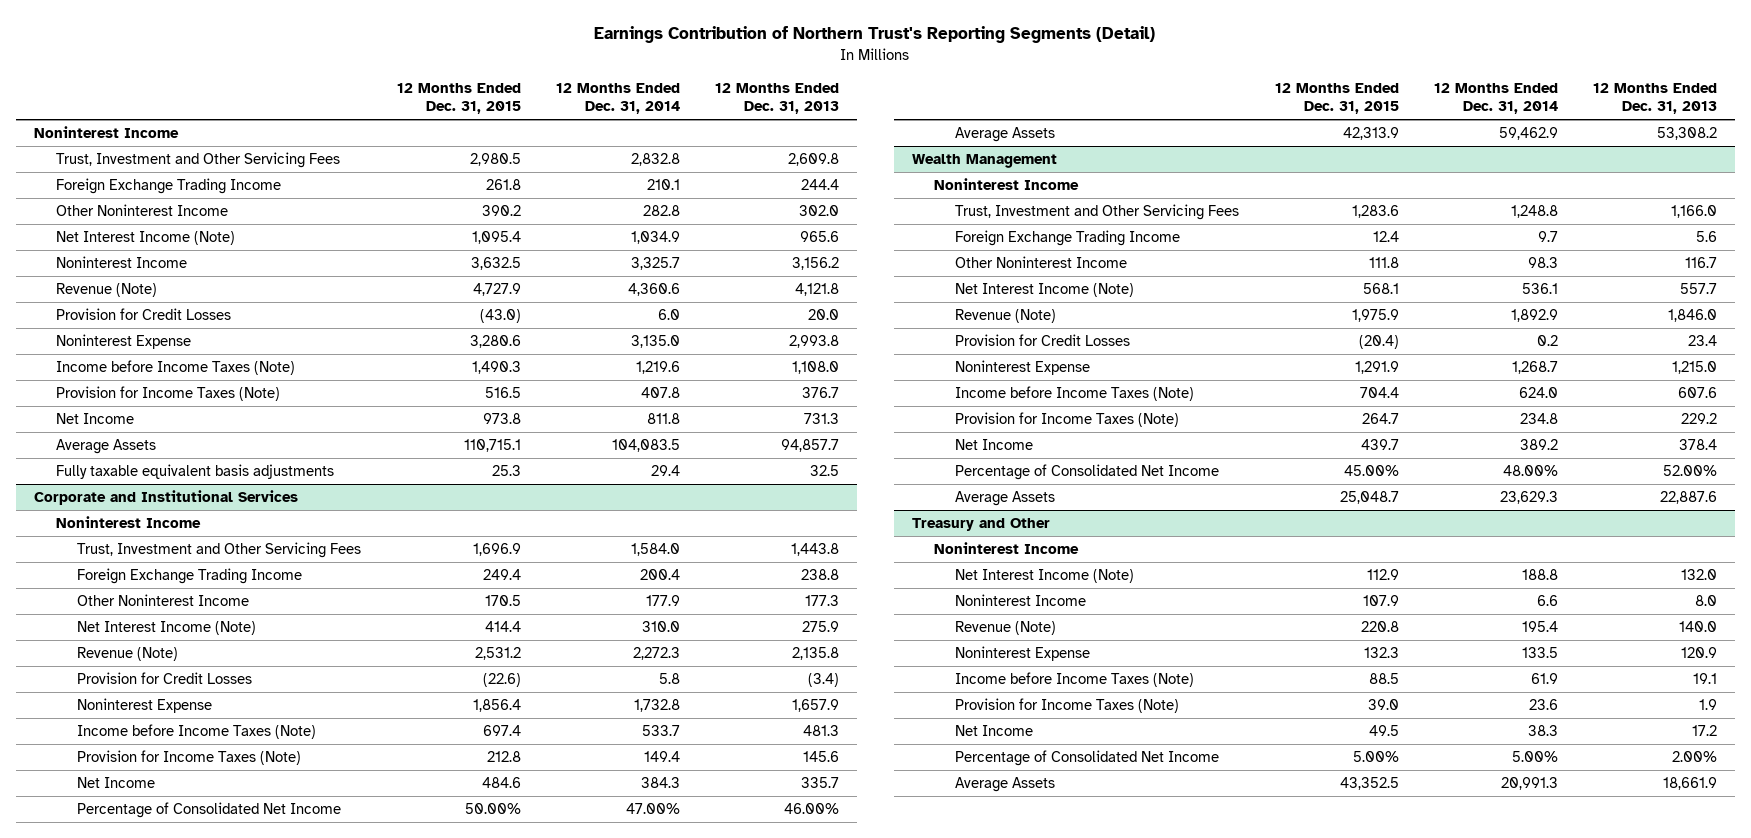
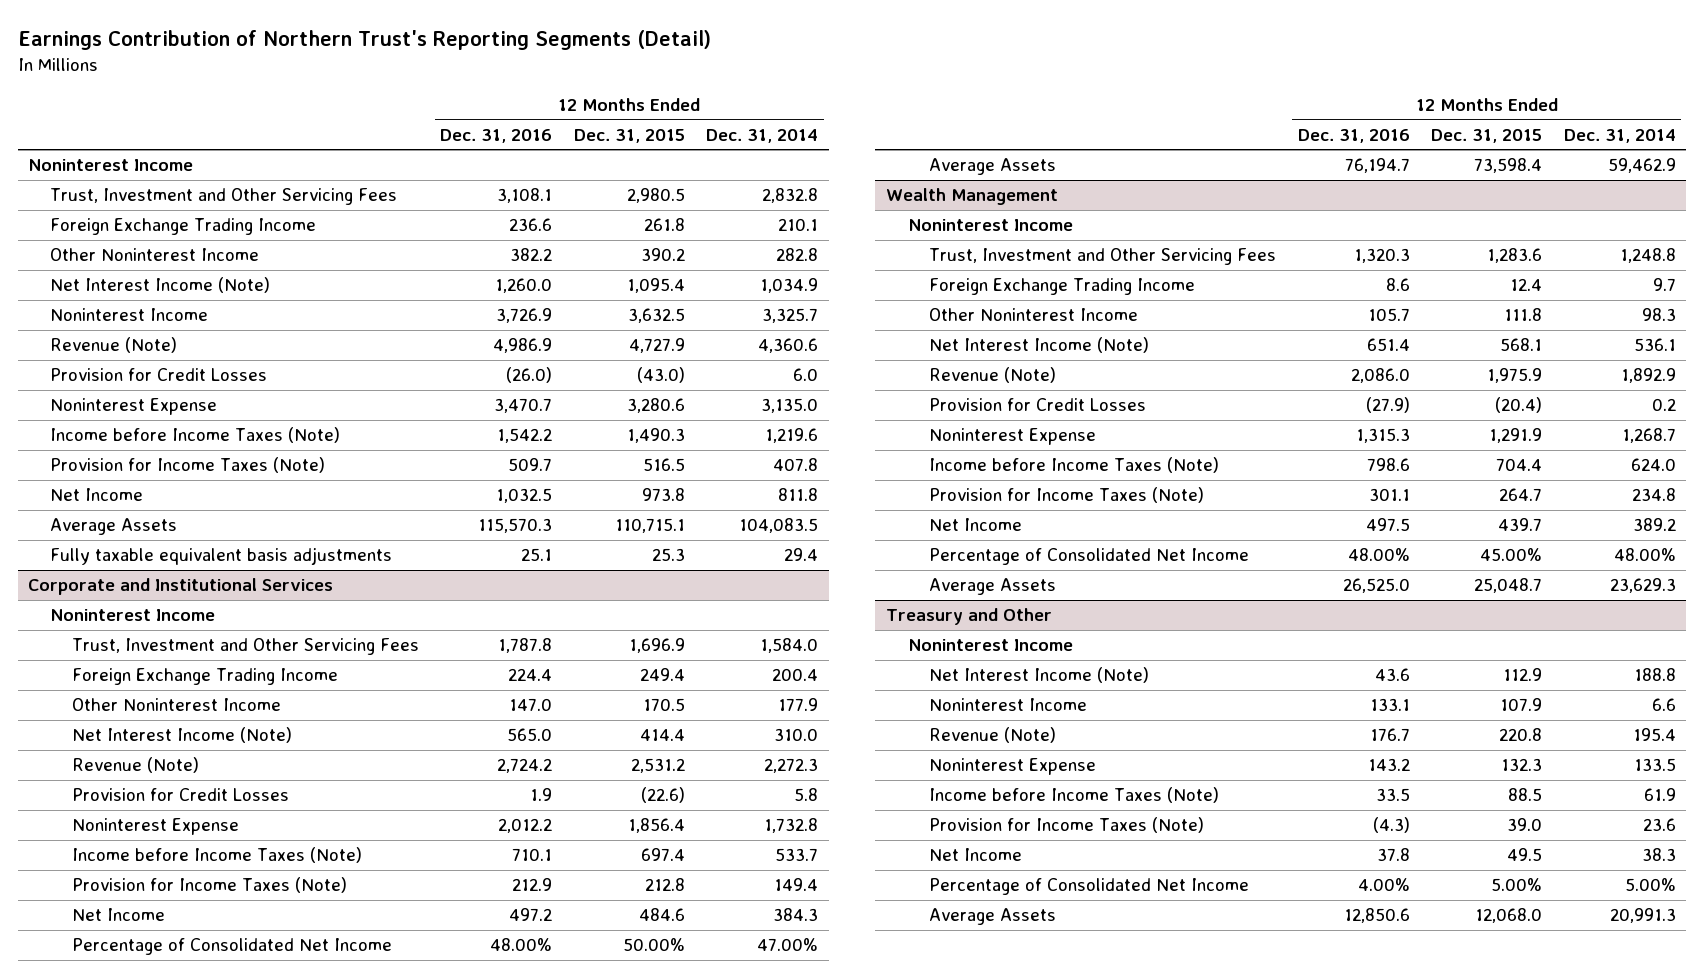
[715,82,840,115] 12 Months Ended Dec. 31, 2013 -> none
none -> [440,128,553,143] Dec. 31, 2016
[1342,127,1399,141] 42,313.9 -> [1474,158,1543,174] 73,598.4
[1339,777,1399,791] 43,352.5 -> [1475,908,1543,924] 12,068.0

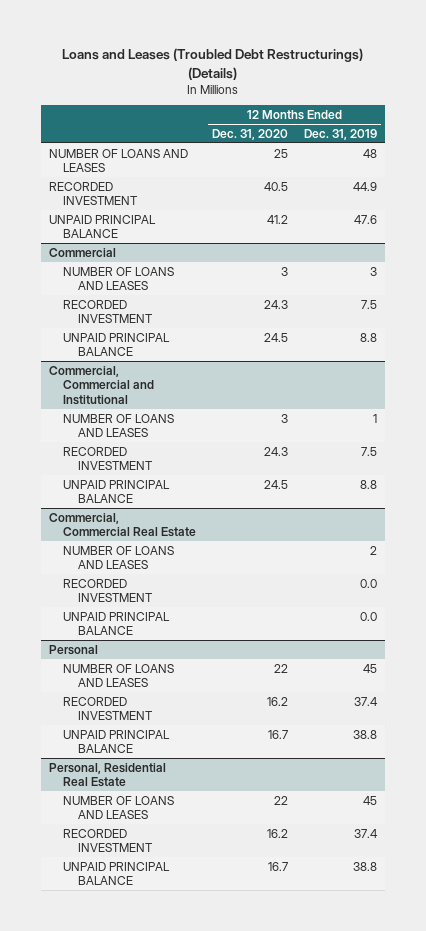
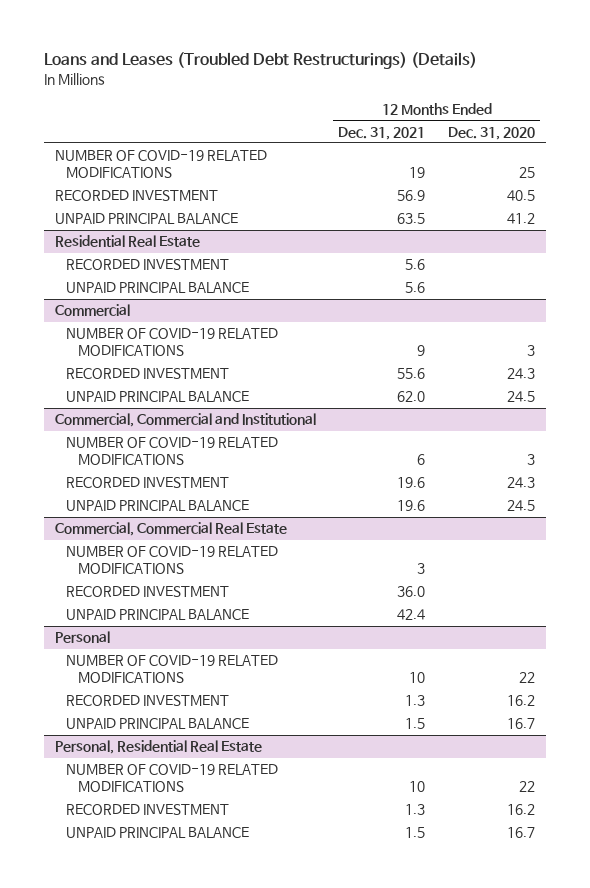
[303,128,377,140] Dec. 31, 2019 -> none
none -> [338,126,426,140] Dec. 31, 2021
[48,148,188,173] NUMBER OF LOANS AND LEASES -> [55,150,268,179] NUMBER OF COVID-19 RELATED MODIFICATIONS
none -> [55,235,201,248] Residential Real Estate
none -> [66,259,230,271] RECORDED INVESTMENT
none -> [66,282,250,294] UNPAID PRINCIPAL BALANCE
[63,266,175,291] NUMBER OF LOANS AND LEASES -> [66,328,279,357] NUMBER OF COVID-19 RELATED MODIFICATIONS
[63,413,175,438] NUMBER OF LOANS AND LEASES -> [66,437,279,466] NUMBER OF COVID-19 RELATED MODIFICATIONS
[63,545,175,570] NUMBER OF LOANS AND LEASES -> [66,546,279,575] NUMBER OF COVID-19 RELATED MODIFICATIONS
[63,663,175,688] NUMBER OF LOANS AND LEASES -> [66,655,279,684] NUMBER OF COVID-19 RELATED MODIFICATIONS
[63,795,175,820] NUMBER OF LOANS AND LEASES -> [66,764,279,793] NUMBER OF COVID-19 RELATED MODIFICATIONS

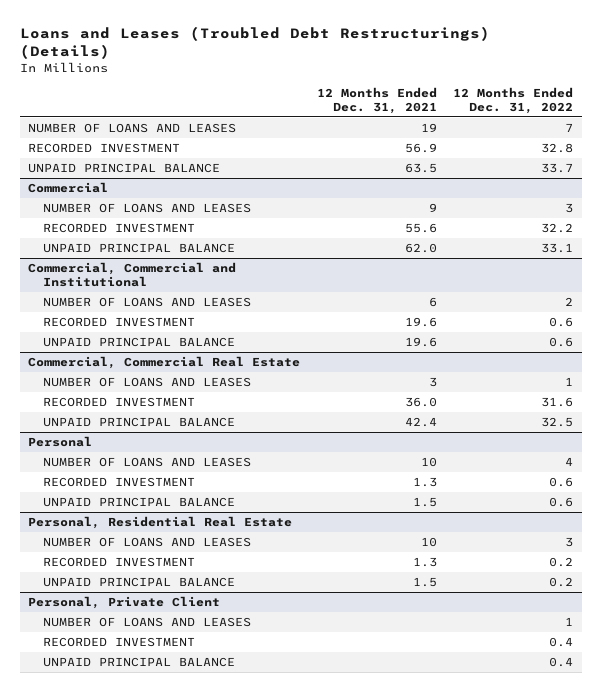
[447,126,535,140] Dec. 31, 2020 -> none
none -> [453,87,574,115] 12 Months Ended Dec. 31, 2022
[55,150,268,179] NUMBER OF COVID-19 RELATED MODIFICATIONS -> [28,122,237,133] NUMBER OF LOANS AND LEASES
[55,235,201,248] Residential Real Estate -> none
[66,259,230,271] RECORDED INVESTMENT -> none
[66,282,250,294] UNPAID PRINCIPAL BALANCE -> none
[66,328,279,357] NUMBER OF COVID-19 RELATED MODIFICATIONS -> [43,202,252,213] NUMBER OF LOANS AND LEASES
[66,437,279,466] NUMBER OF COVID-19 RELATED MODIFICATIONS -> [43,296,252,307] NUMBER OF LOANS AND LEASES
[66,546,279,575] NUMBER OF COVID-19 RELATED MODIFICATIONS -> [43,376,252,387] NUMBER OF LOANS AND LEASES
[66,655,279,684] NUMBER OF COVID-19 RELATED MODIFICATIONS -> [43,456,252,467] NUMBER OF LOANS AND LEASES
[66,764,279,793] NUMBER OF COVID-19 RELATED MODIFICATIONS -> [43,536,252,547] NUMBER OF LOANS AND LEASES
none -> [28,595,221,609] Personal, Private Client
none -> [43,616,252,627] NUMBER OF LOANS AND LEASES
none -> [43,636,196,647] RECORDED INVESTMENT
none -> [43,656,236,667] UNPAID PRINCIPAL BALANCE

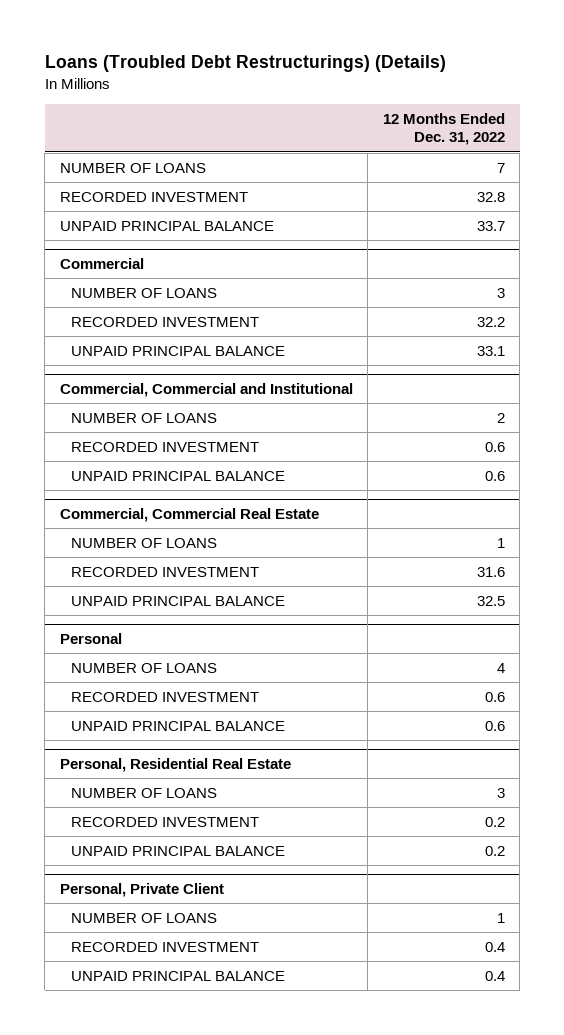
[19,25,490,59] Loans and Leases (Troubled Debt Restructurings) (Details) -> [44,55,446,73] Loans (Troubled Debt Restructurings) (Details)
[316,87,437,115] 12 Months Ended Dec. 31, 2021 -> none
[28,122,237,133] NUMBER OF LOANS AND LEASES -> [59,162,206,173] NUMBER OF LOANS
[43,202,252,213] NUMBER OF LOANS AND LEASES -> [71,287,218,298] NUMBER OF LOANS
[43,296,252,307] NUMBER OF LOANS AND LEASES -> [71,412,218,423] NUMBER OF LOANS
[43,376,252,387] NUMBER OF LOANS AND LEASES -> [71,537,218,548] NUMBER OF LOANS
[43,456,252,467] NUMBER OF LOANS AND LEASES -> [71,662,218,673] NUMBER OF LOANS
[43,536,252,547] NUMBER OF LOANS AND LEASES -> [71,787,218,798] NUMBER OF LOANS
[43,616,252,627] NUMBER OF LOANS AND LEASES -> [71,912,218,923] NUMBER OF LOANS

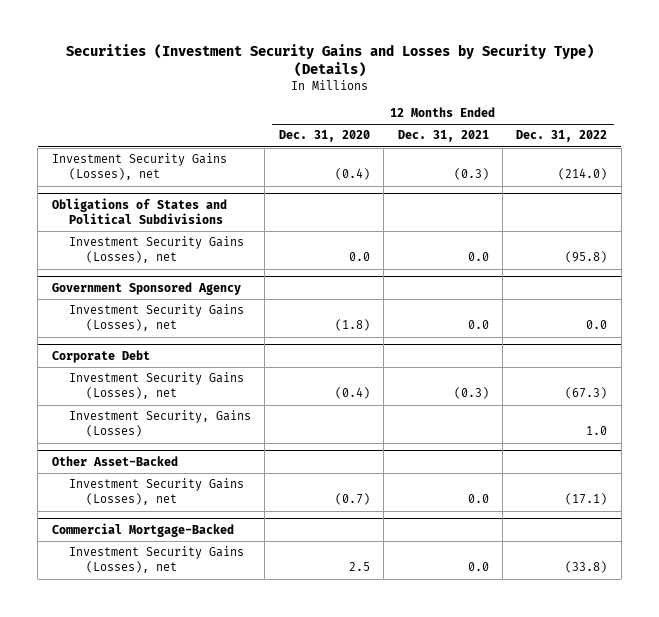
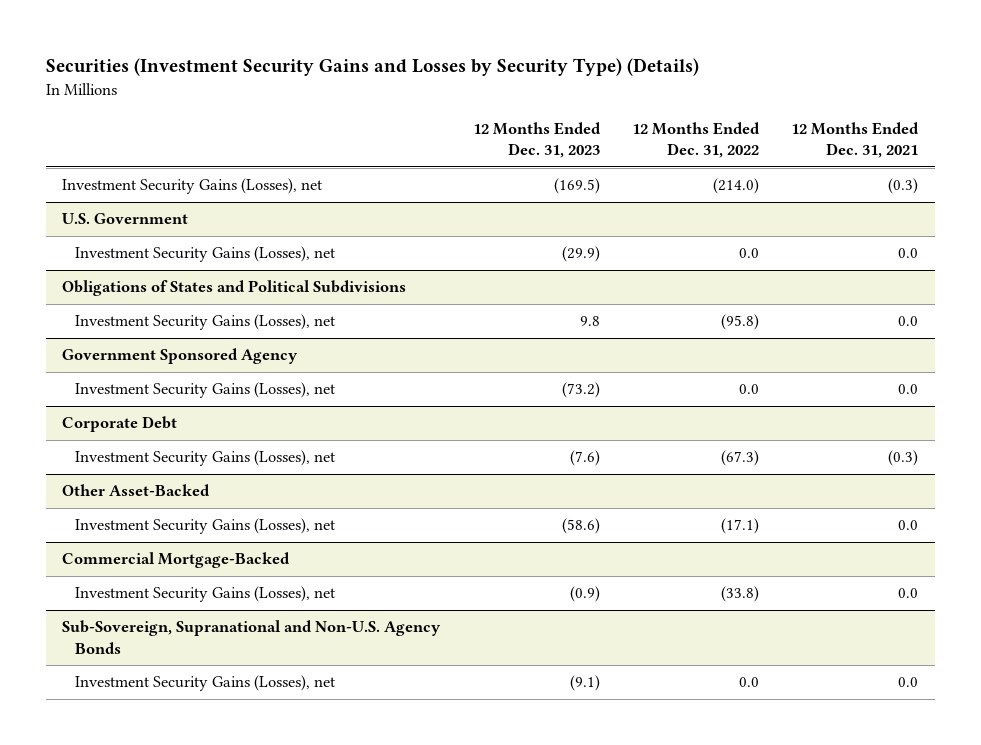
[278,130,370,143] Dec. 31, 2020 -> none
none -> [472,122,601,159] 12 Months Ended Dec. 31, 2023
none -> [62,213,189,225] U.S. Government
none -> [75,246,336,263] Investment Security Gains (Losses), net
[69,410,252,438] Investment Security, Gains (Losses) -> none
none -> [62,620,442,654] Sub-Sovereign, Supranational and Non-U.S. Agency Bonds
none -> [75,675,336,692] Investment Security Gains (Losses), net

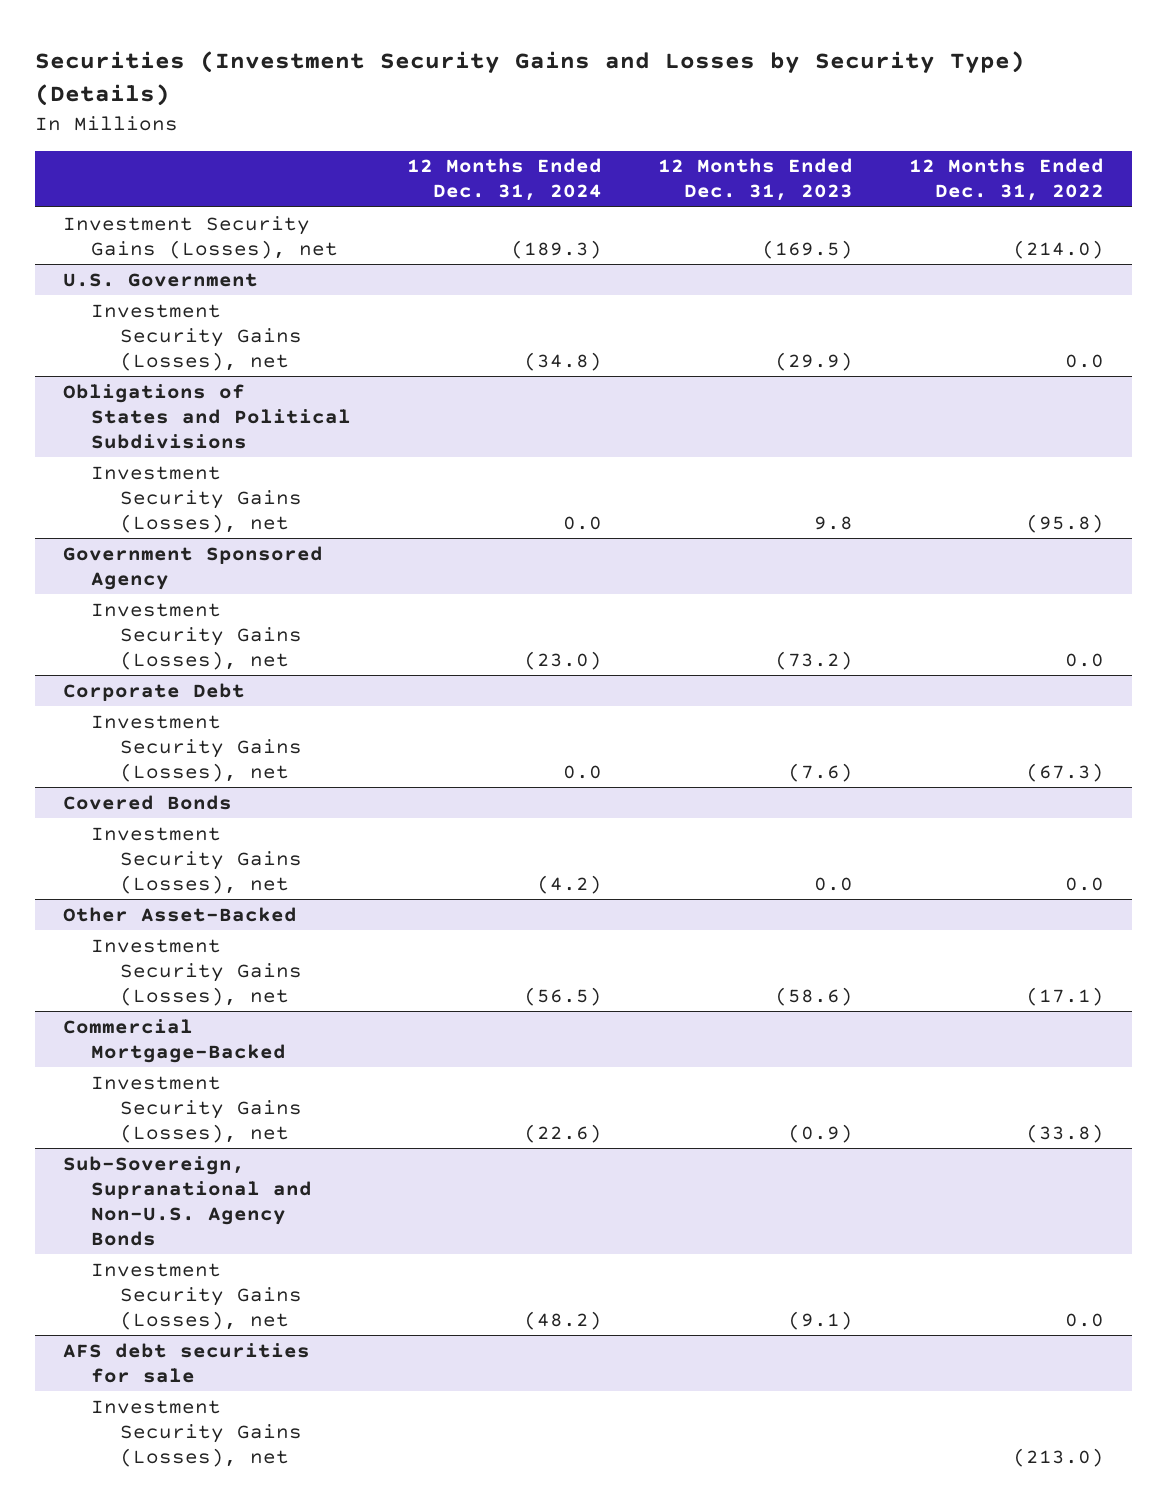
[791,122,920,159] 12 Months Ended Dec. 31, 2021 -> none
none -> [407,158,603,202] 12 Months Ended Dec. 31, 2024
none -> [63,794,233,810] Covered Bonds
none -> [91,826,302,894] Investment Security Gains (Losses), net
none -> [63,1342,311,1383] AFS debt securities for sale
none -> [91,1399,302,1467] Investment Security Gains (Losses), net

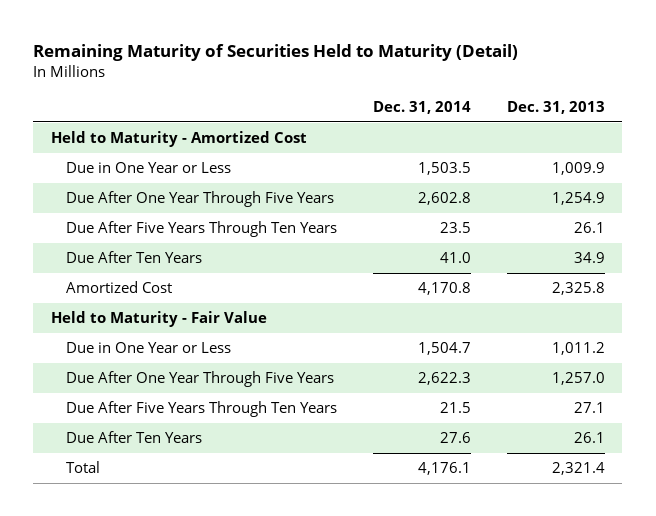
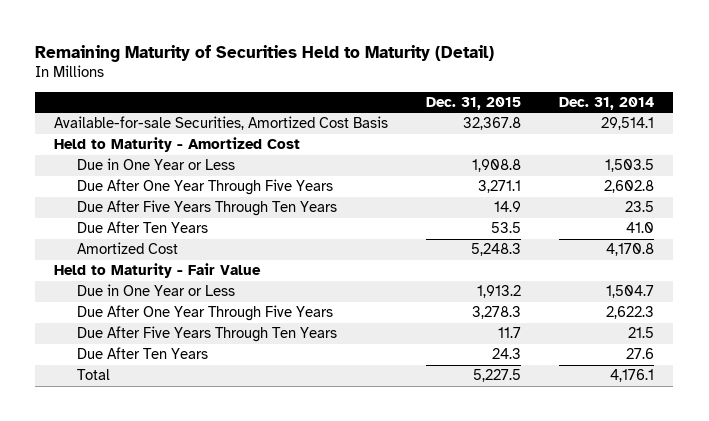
[506,101,605,115] Dec. 31, 2013 -> none
none -> [426,96,522,110] Dec. 31, 2015
none -> [54,116,389,131] Available-for-sale Securities, Amortized Cost Basis

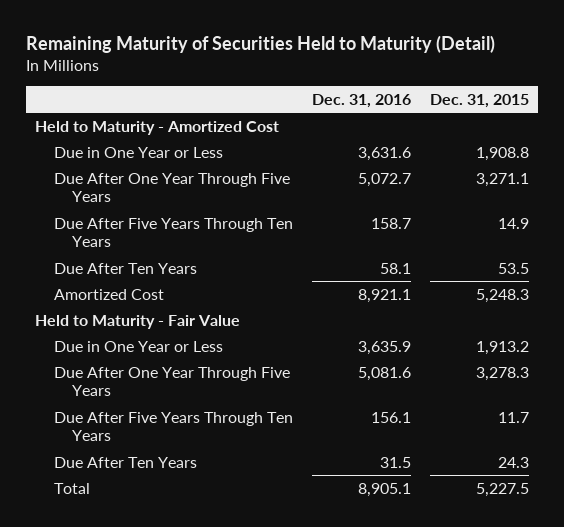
[559,96,655,110] Dec. 31, 2014 -> none
none -> [311,93,411,108] Dec. 31, 2016
[54,116,389,131] Available-for-sale Securities, Amortized Cost Basis -> none

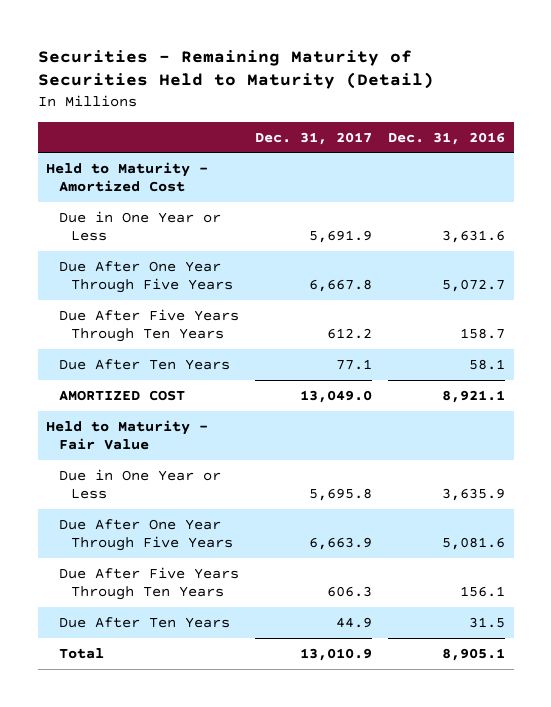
[25,34,495,53] Remaining Maturity of Securities Held to Maturity (Detail) -> [37,49,434,90] Securities - Remaining Maturity of Securities Held to Maturity (Detail)
[429,93,529,108] Dec. 31, 2015 -> none
none -> [255,131,373,145] Dec. 31, 2017
[53,288,164,300] Amortized Cost -> [58,389,185,401] AMORTIZED COST

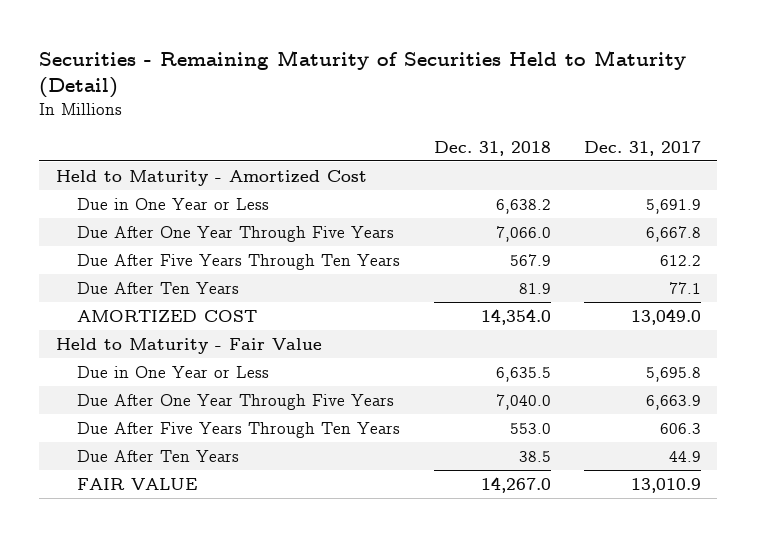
[388,131,506,145] Dec. 31, 2016 -> none
none -> [433,140,551,156] Dec. 31, 2018
[58,647,104,659] Total -> [77,478,198,491] FAIR VALUE

